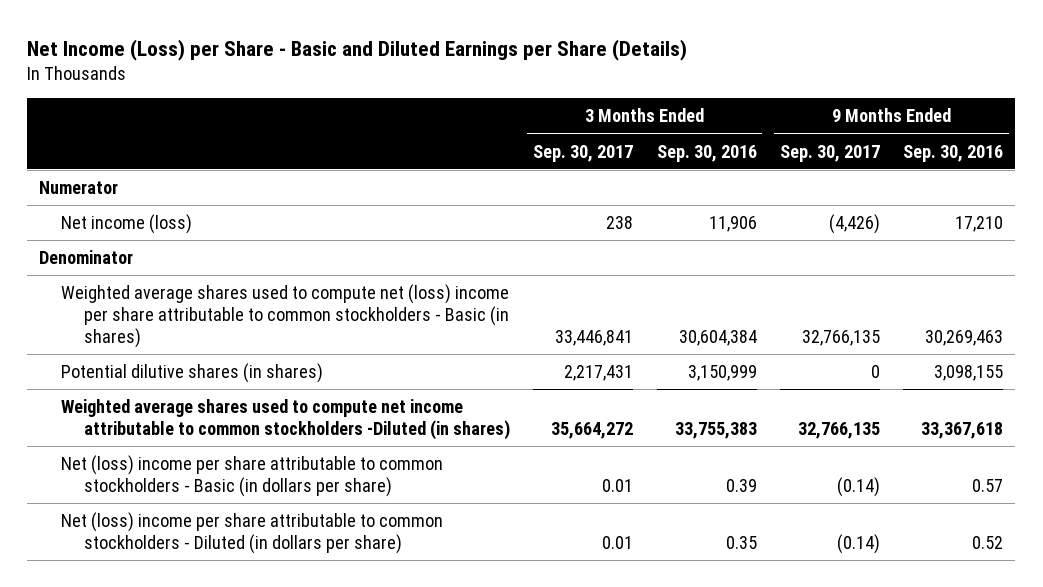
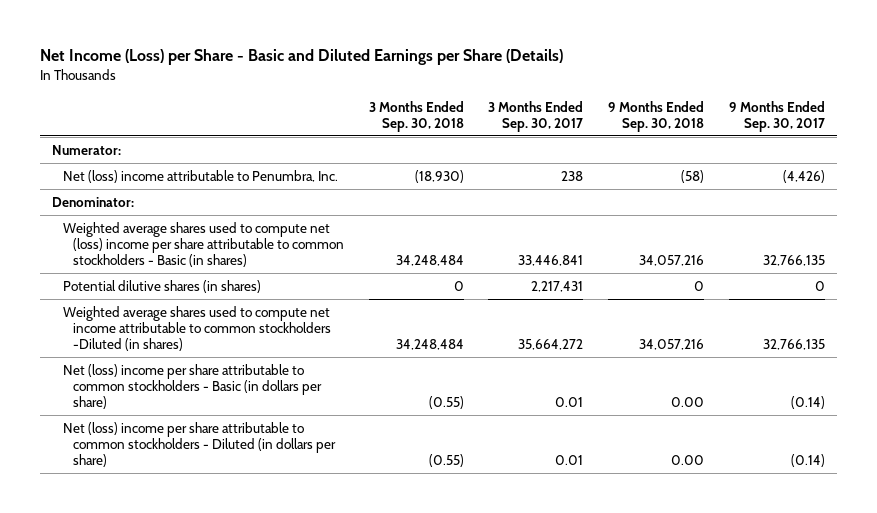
[656,144,757,162] Sep. 30, 2016 -> none
[903,144,1004,162] Sep. 30, 2016 -> none
none -> [368,100,464,132] 3 Months Ended Sep. 30, 2018
none -> [608,100,705,132] 9 Months Ended Sep. 30, 2018
[39,181,119,195] Numerator -> [52,144,122,155] Numerator:
[61,214,193,235] Net income (loss) -> [62,169,338,183] Net (loss) income attributable to Penumbra, Inc.
[39,250,134,265] Denominator -> [52,196,135,207] Denominator:

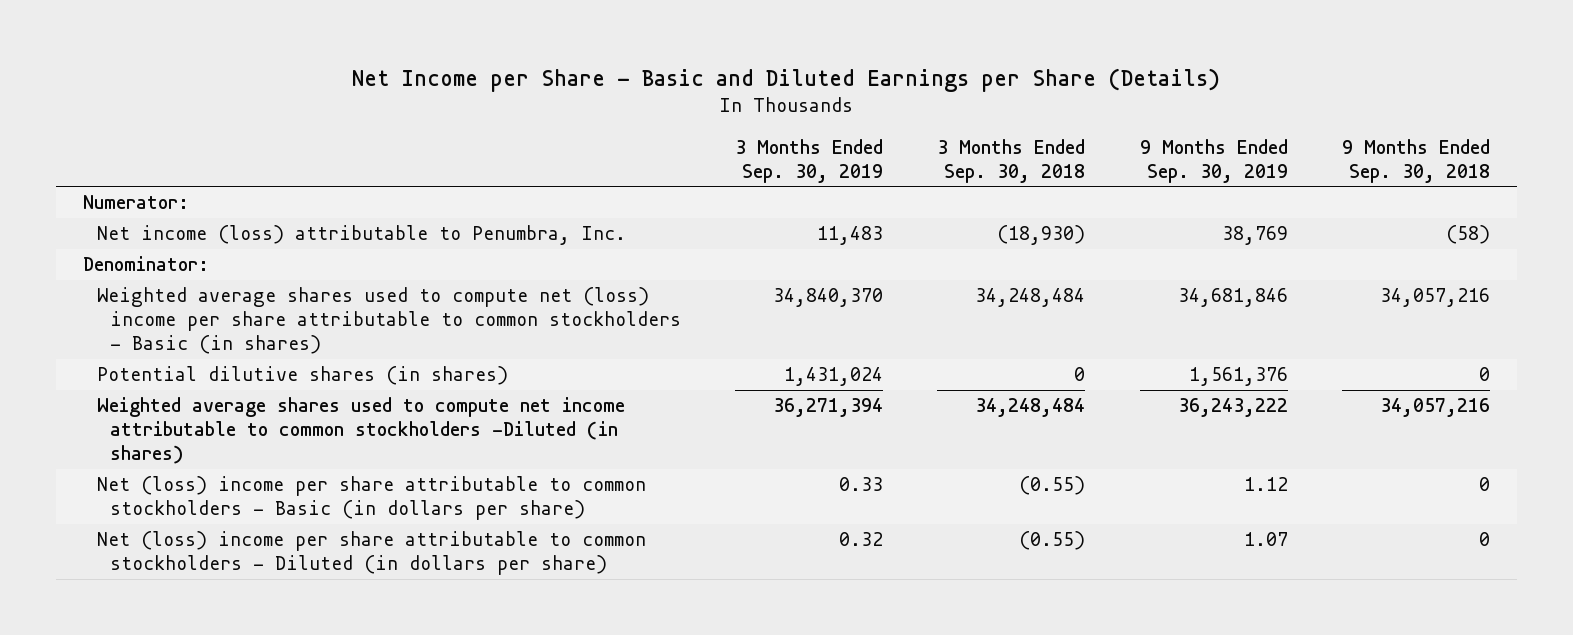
[40,49,564,66] Net Income (Loss) per Share - Basic and Diluted Earnings per Share (Details) -> [352,67,1221,92] Net Income per Share - Basic and Diluted Earnings per Share (Details)
[488,100,584,132] 3 Months Ended Sep. 30, 2017 -> none
[728,100,825,132] 9 Months Ended Sep. 30, 2017 -> none
none -> [735,138,884,183] 3 Months Ended Sep. 30, 2019
none -> [1139,138,1288,183] 9 Months Ended Sep. 30, 2019
[62,169,338,183] Net (loss) income attributable to Penumbra, Inc. -> [96,225,626,246] Net income (loss) attributable to Penumbra, Inc.
[671,396,705,407] 0.00 -> [1478,477,1490,492] 0
[671,454,705,465] 0.00 -> [1478,532,1490,547] 0

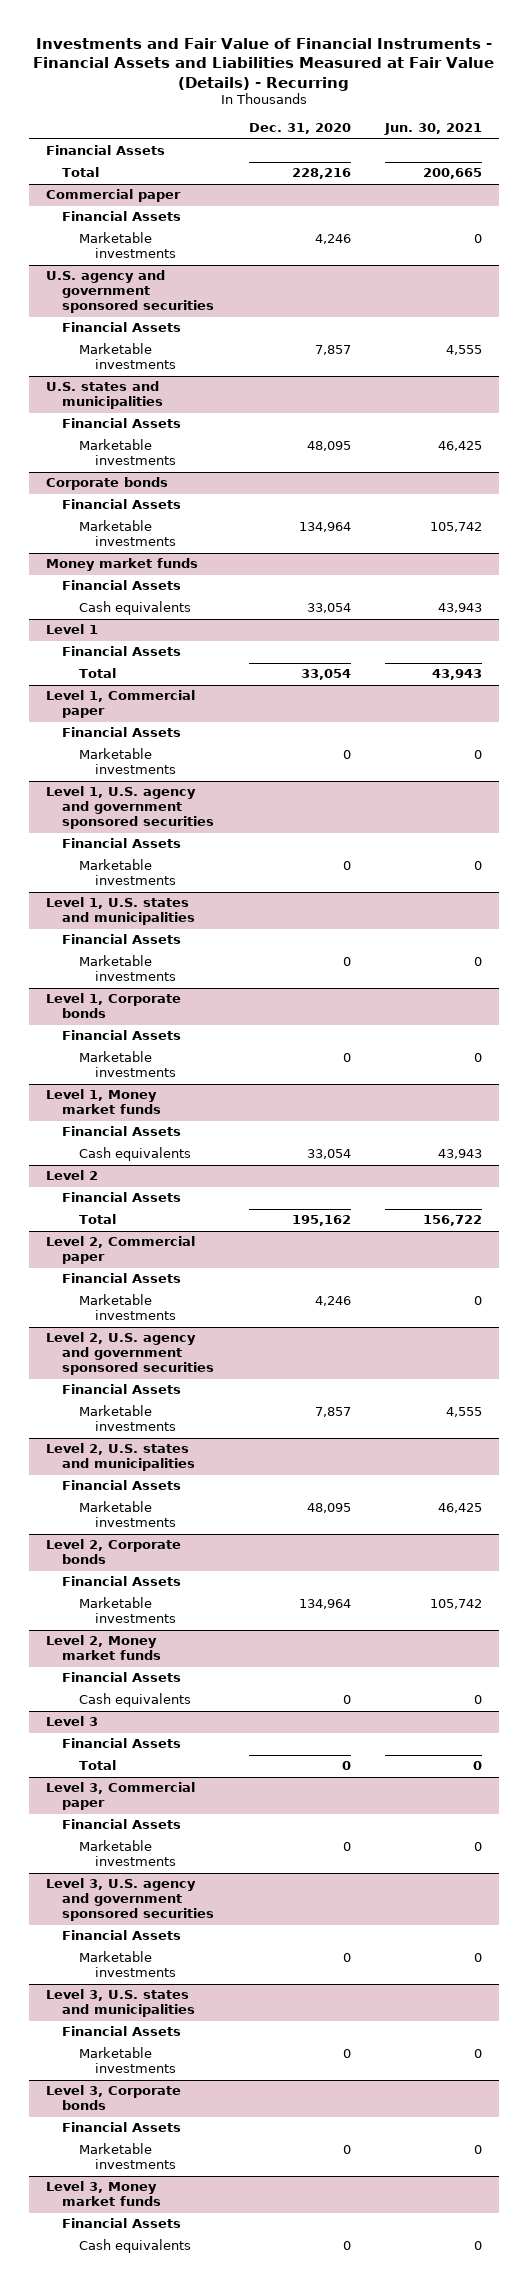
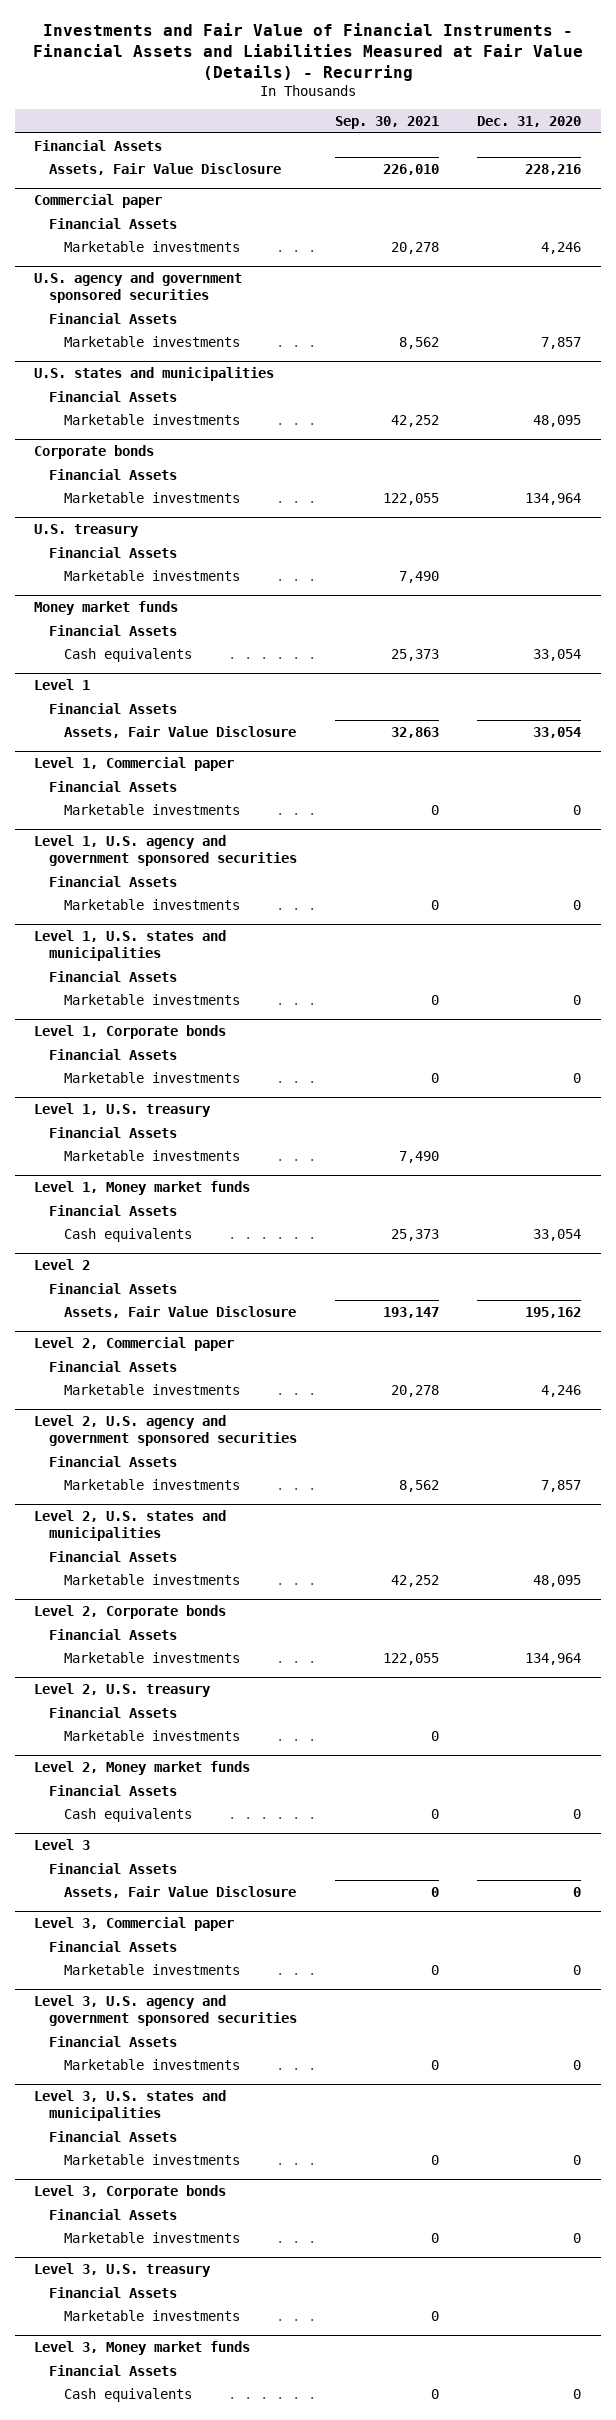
[383,123,482,136] Jun. 30, 2021 -> none
none -> [335,115,440,129] Sep. 30, 2021
[62,167,100,178] Total -> [49,162,282,175] Assets, Fair Value Disclosure
none -> [34,524,140,538] U.S. treasury
none -> [49,546,178,558] Financial Assets
none -> [63,569,240,581] Marketable investments
[78,668,116,679] Total -> [63,725,296,738] Assets, Fair Value Disclosure
none -> [34,1103,212,1118] Level 1, U.S. treasury
none -> [49,1126,178,1138] Financial Assets
none -> [63,1149,240,1161] Marketable investments
[78,1214,116,1225] Total -> [63,1305,296,1318] Assets, Fair Value Disclosure
none -> [34,1683,212,1698] Level 2, U.S. treasury
none -> [49,1706,178,1718] Financial Assets
none -> [63,1729,240,1741] Marketable investments
[78,1760,116,1771] Total -> [63,1885,296,1898] Assets, Fair Value Disclosure
none -> [34,2263,212,2278] Level 3, U.S. treasury
none -> [49,2286,178,2298] Financial Assets
none -> [63,2309,240,2321] Marketable investments

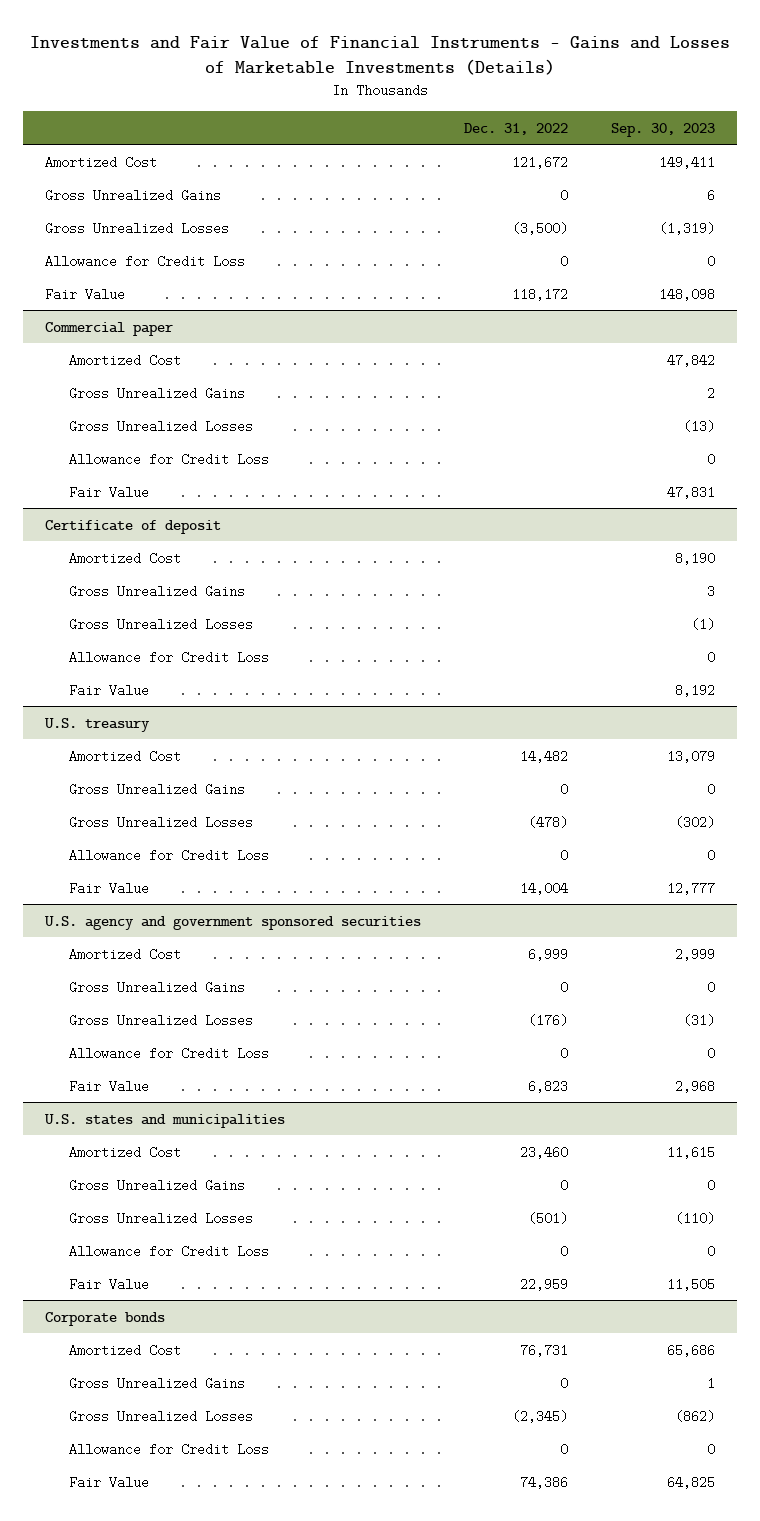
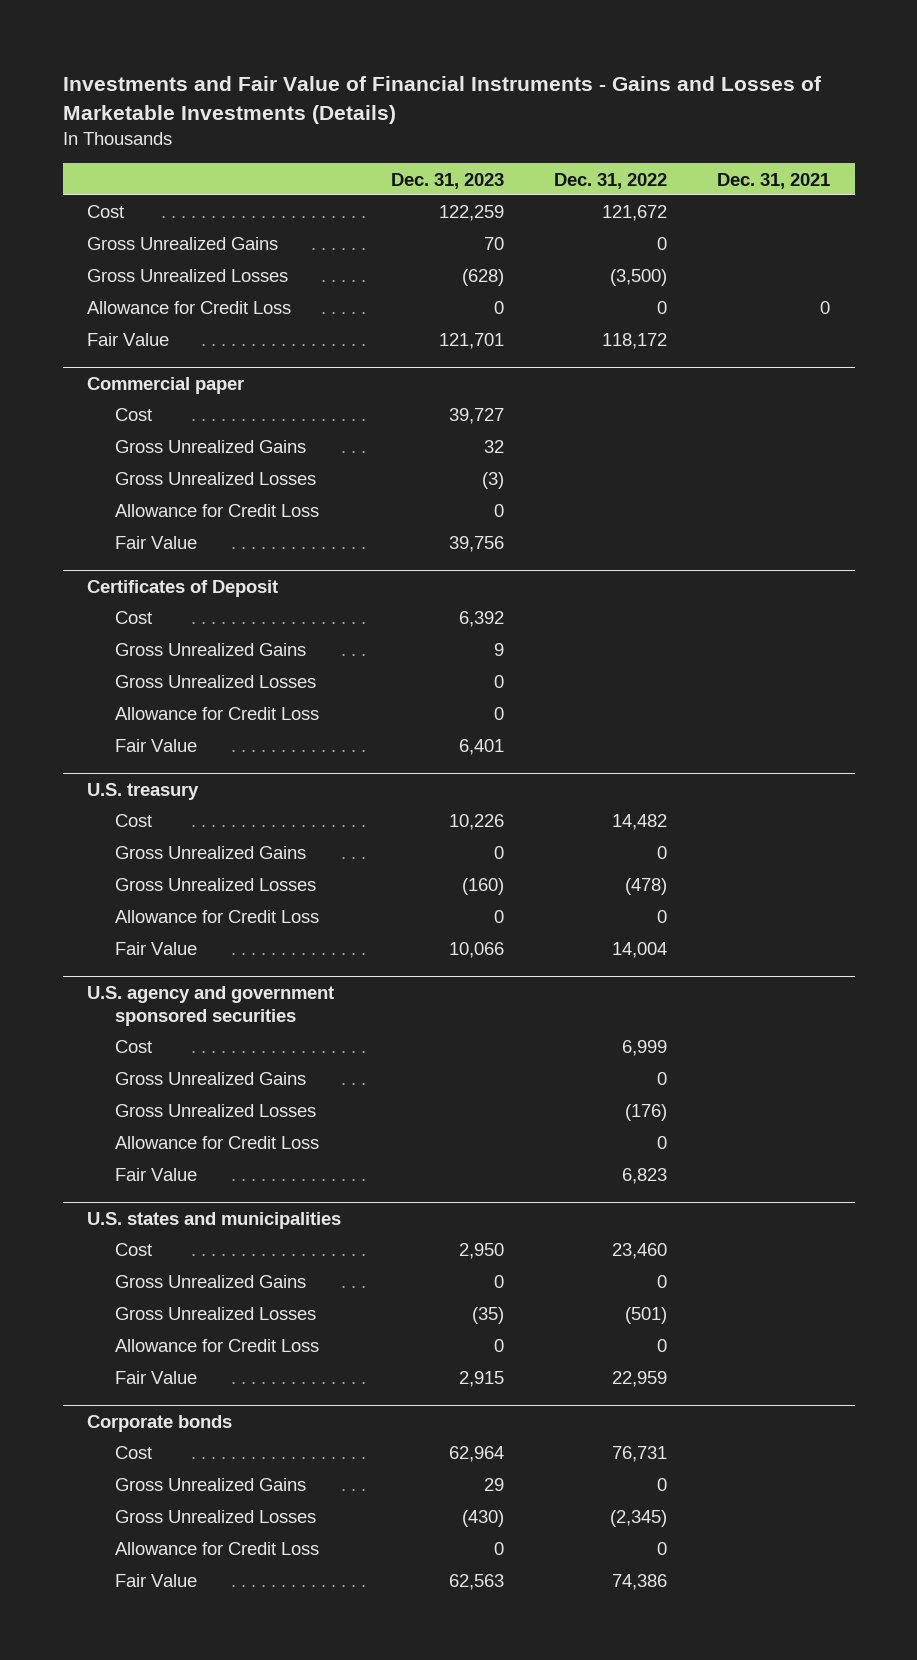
[611,122,716,137] Sep. 30, 2023 -> none
none -> [391,172,505,189] Dec. 31, 2023
none -> [716,172,830,189] Dec. 31, 2021
[45,155,158,169] Amortized Cost -> [87,205,125,219] Cost
[68,353,181,367] Amortized Cost -> [114,408,152,422] Cost
[45,519,222,534] Certificate of deposit -> [87,579,279,597] Certificates of Deposit
[68,551,181,565] Amortized Cost -> [114,611,152,625] Cost
[68,749,181,763] Amortized Cost -> [114,814,152,828] Cost
[68,947,181,961] Amortized Cost -> [114,1040,152,1054] Cost
[68,1145,181,1159] Amortized Cost -> [114,1243,152,1257] Cost
[68,1343,181,1357] Amortized Cost -> [114,1446,152,1460] Cost

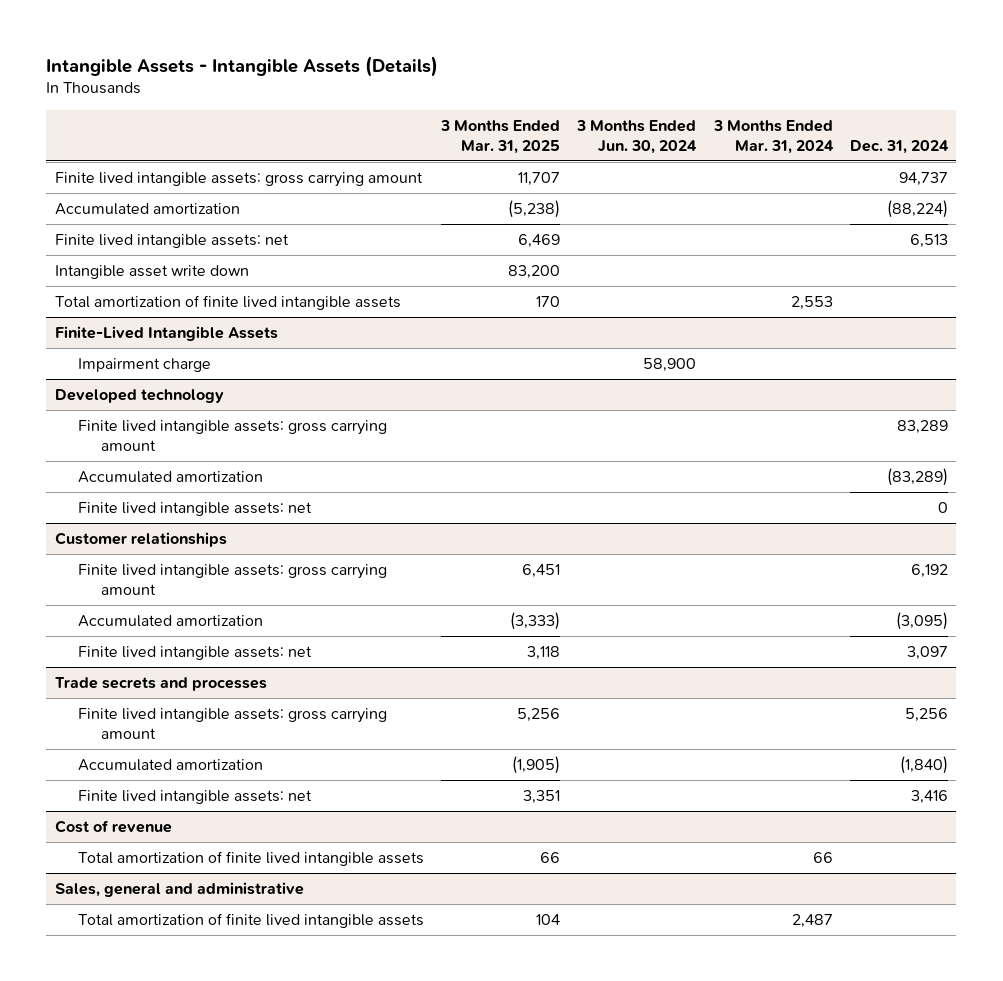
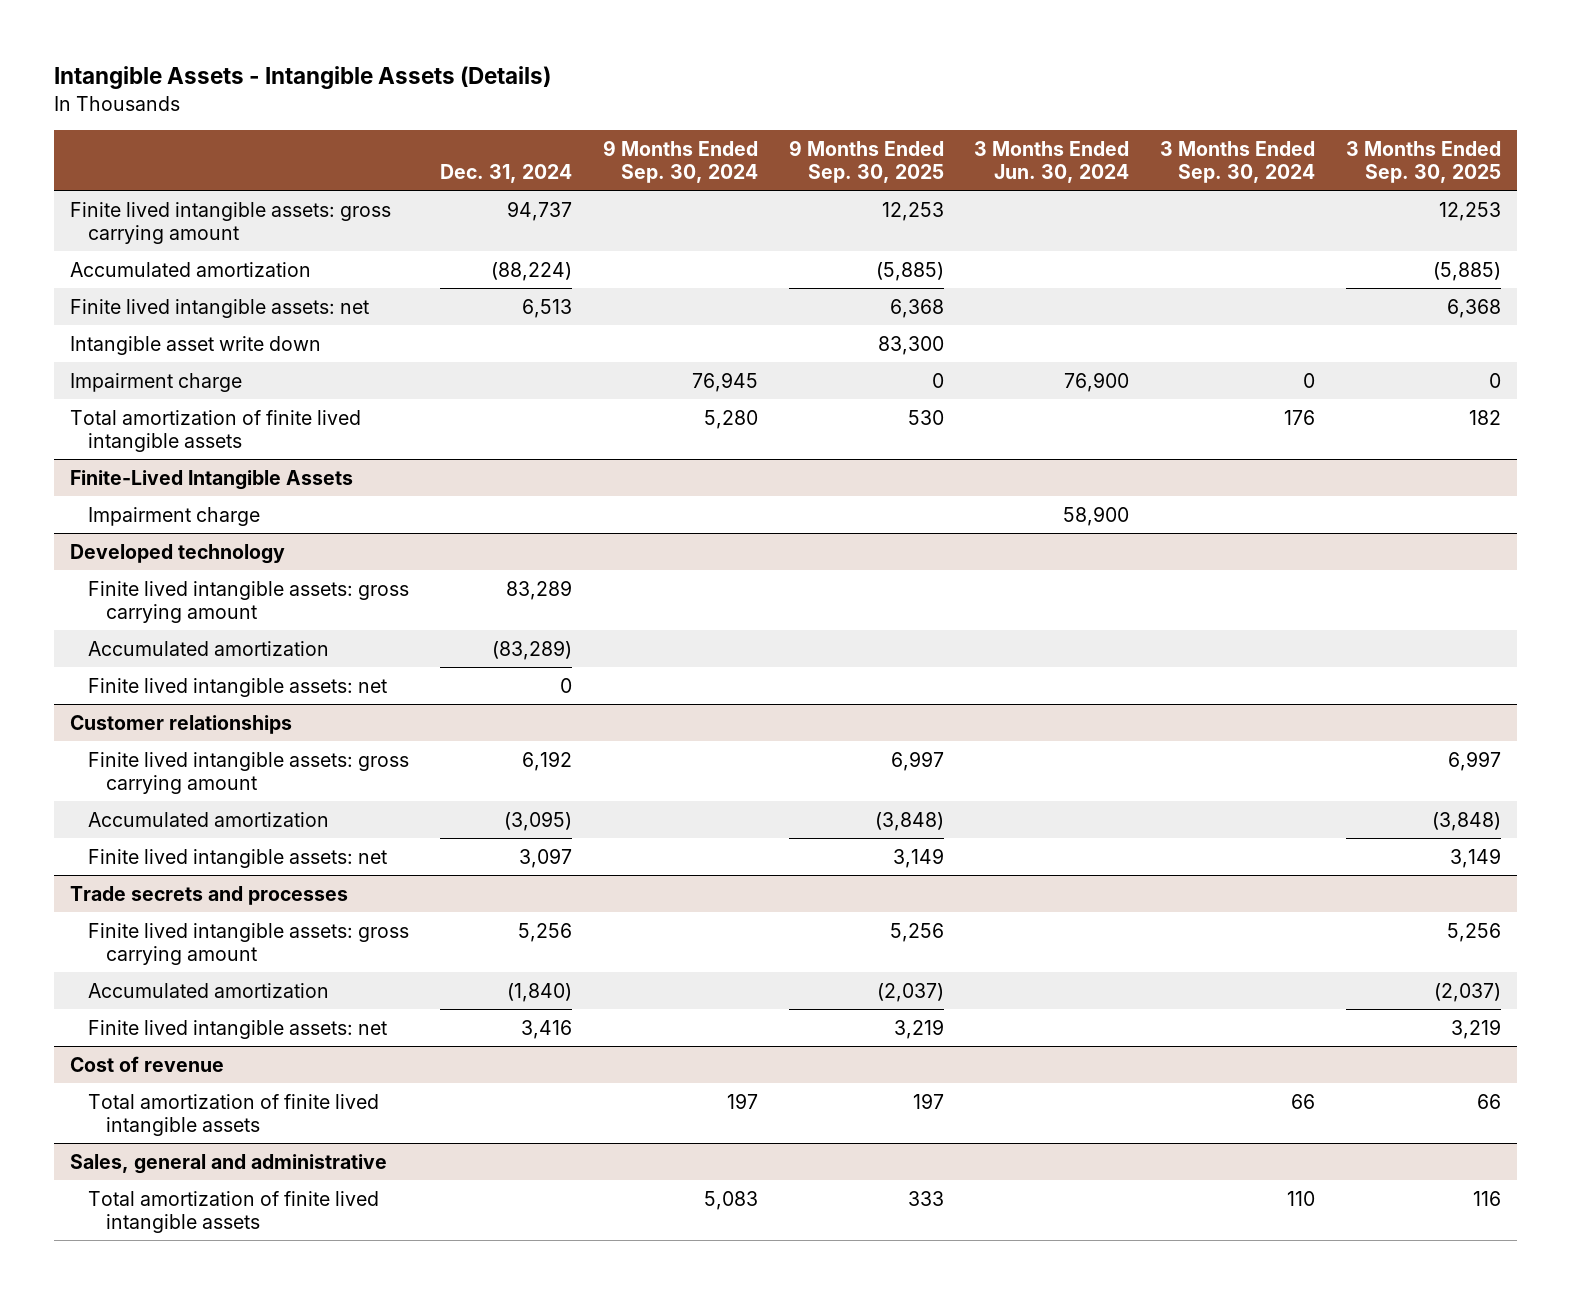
[440,119,561,154] 3 Months Ended Mar. 31, 2025 -> none
[712,119,834,154] 3 Months Ended Mar. 31, 2024 -> none
none -> [602,139,758,183] 9 Months Ended Sep. 30, 2024
none -> [788,139,944,183] 9 Months Ended Sep. 30, 2025
none -> [1160,140,1316,183] 3 Months Ended Sep. 30, 2024
none -> [1346,140,1502,183] 3 Months Ended Sep. 30, 2025
none -> [69,372,242,392] Impairment charge

